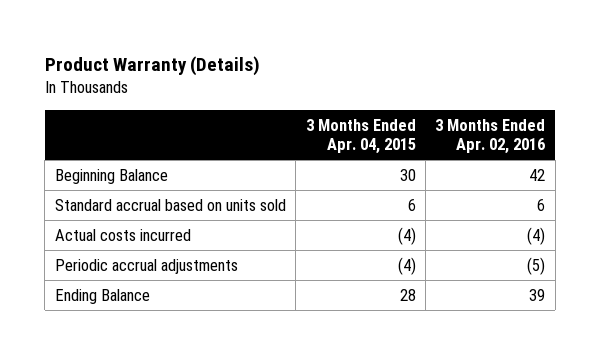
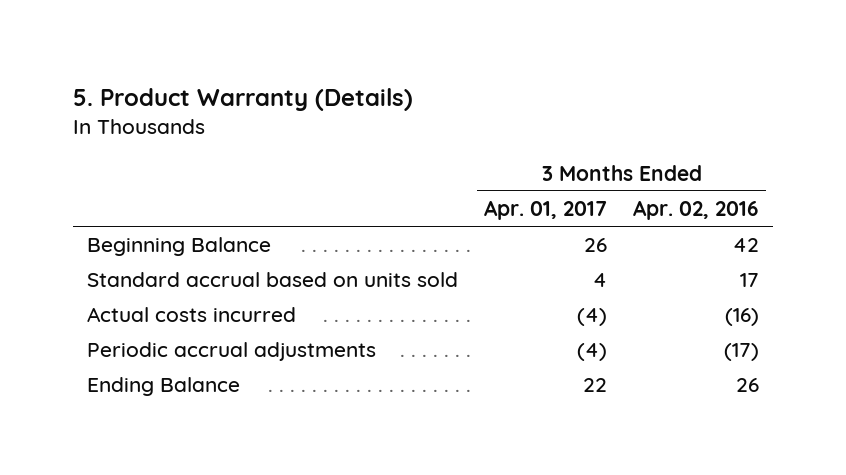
[44,55,260,76] Product Warranty (Details) -> [73,87,414,111] 5. Product Warranty (Details)
[305,119,416,155] 3 Months Ended Apr. 04, 2015 -> none
none -> [483,199,607,220] Apr. 01, 2017
[537,198,546,211] 6 -> [740,273,760,288] 17
[527,226,546,245] (4) -> [725,308,760,327] (16)
[527,256,546,275] (5) -> [724,343,760,362] (17)
[529,288,546,301] 39 -> [736,378,760,393] 26

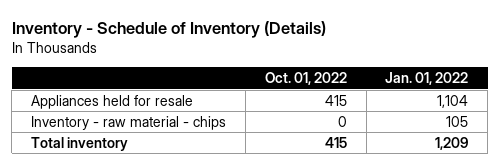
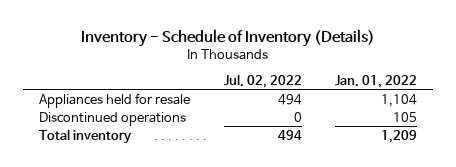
[264,72,347,86] Oct. 01, 2022 -> none
none -> [223,73,302,88] Jul. 02, 2022
[31,115,227,130] Inventory - raw material - chips -> [39,111,187,126] Discontinued operations

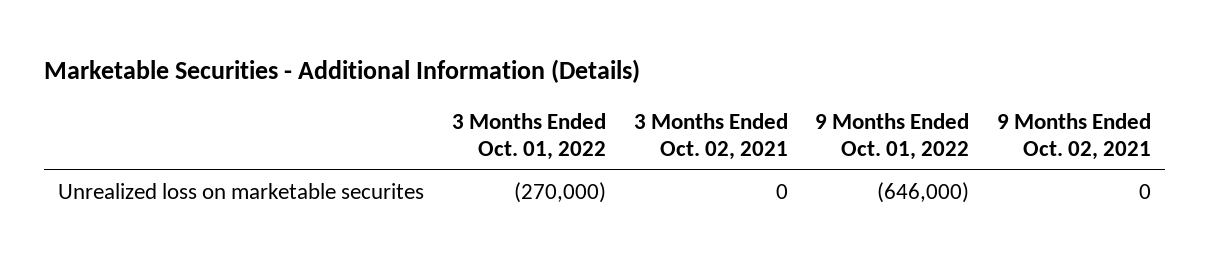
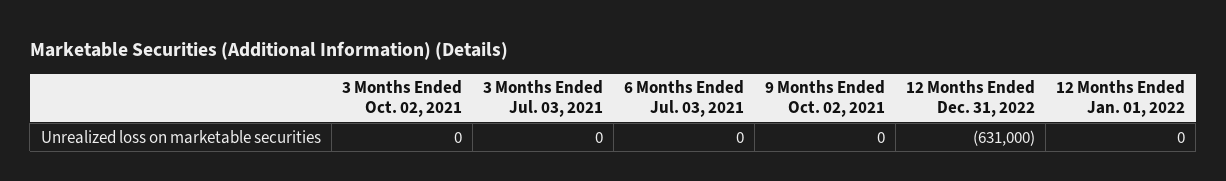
[44,58,641,83] Marketable Securities - Additional Information (Details) -> [29,41,508,61] Marketable Securities (Additional Information) (Details)
[451,112,606,161] 3 Months Ended Oct. 01, 2022 -> none
[815,112,970,161] 9 Months Ended Oct. 01, 2022 -> none
none -> [482,80,603,118] 3 Months Ended Jul. 03, 2021
none -> [623,80,744,118] 6 Months Ended Jul. 03, 2021
none -> [906,80,1036,118] 12 Months Ended Dec. 31, 2022
none -> [1056,80,1186,118] 12 Months Ended Jan. 01, 2022
[58,182,425,199] Unrealized loss on marketable securites -> [40,129,321,144] Unrealized loss on marketable securities

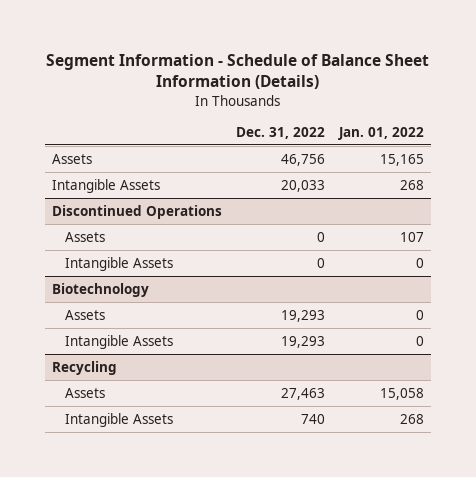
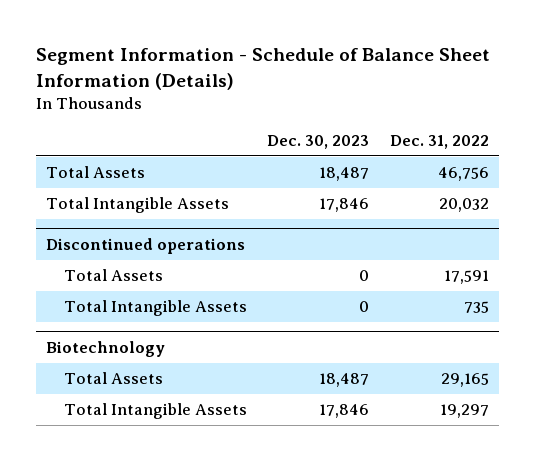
[338,127,425,141] Jan. 01, 2022 -> none
none -> [267,135,370,150] Dec. 30, 2023
[52,153,93,164] Assets -> [46,166,146,179] Total Assets
[52,178,161,193] Intangible Assets -> [46,197,230,214] Total Intangible Assets
[281,179,326,192] 20,033 -> [438,198,489,213] 20,032
[52,204,223,219] Discontinued Operations -> [46,237,246,254] Discontinued operations
[64,231,105,242] Assets -> [63,269,163,282] Total Assets
[317,231,326,242] 0 -> [443,270,489,285] 17,591
[64,256,173,271] Intangible Assets -> [63,300,247,317] Total Intangible Assets
[317,257,326,268] 0 -> [463,301,489,314] 735
[52,360,118,375] Recycling -> none
[64,387,105,398] Assets -> none
[64,412,173,427] Intangible Assets -> none
[64,309,105,320] Assets -> [63,372,163,385] Total Assets
[281,309,326,322] 19,293 -> [440,373,489,388] 29,165
[64,334,173,349] Intangible Assets -> [63,403,247,420] Total Intangible Assets
[281,335,326,348] 19,293 -> [439,404,489,419] 19,297

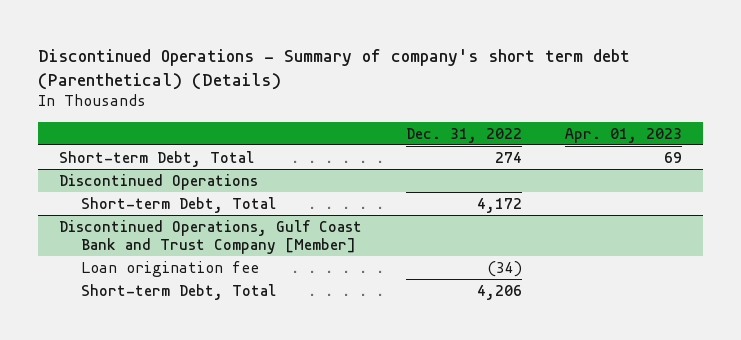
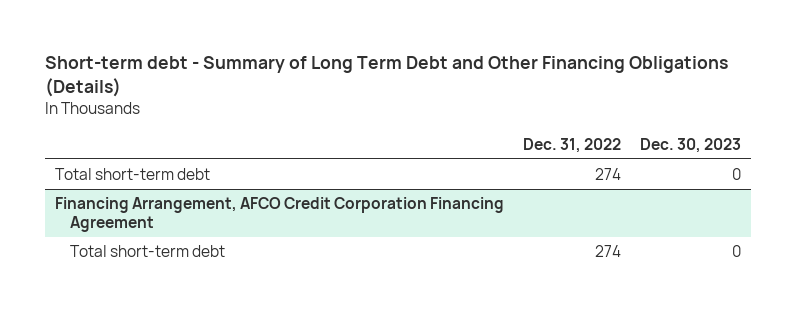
[37,48,630,90] Discontinued Operations - Summary of company's short term debt (Parenthetical) (Details) -> [45,56,729,98] Short-term debt - Summary of Long Term Debt and Other Financing Obligations (Details)
[564,127,682,143] Apr. 01, 2023 -> none
none -> [640,137,742,153] Dec. 30, 2023
[59,173,259,190] Discontinued Operations -> none
[59,219,363,254] Discontinued Operations, Gulf Coast Bank and Trust Company [Member] -> none
[81,260,260,277] Loan origination fee -> none
[81,283,277,300] Short-term Debt, Total -> none
[59,150,255,167] Short-term Debt, Total -> [54,168,210,181] Total short-term debt
none -> [54,197,504,232] Financing Arrangement, AFCO Credit Corporation Financing Agreement
[81,196,277,213] Short-term Debt, Total -> [69,245,225,258] Total short-term debt
[476,197,522,213] 4,172 -> [595,245,622,258] 274

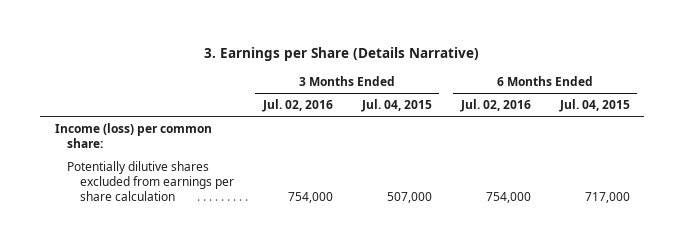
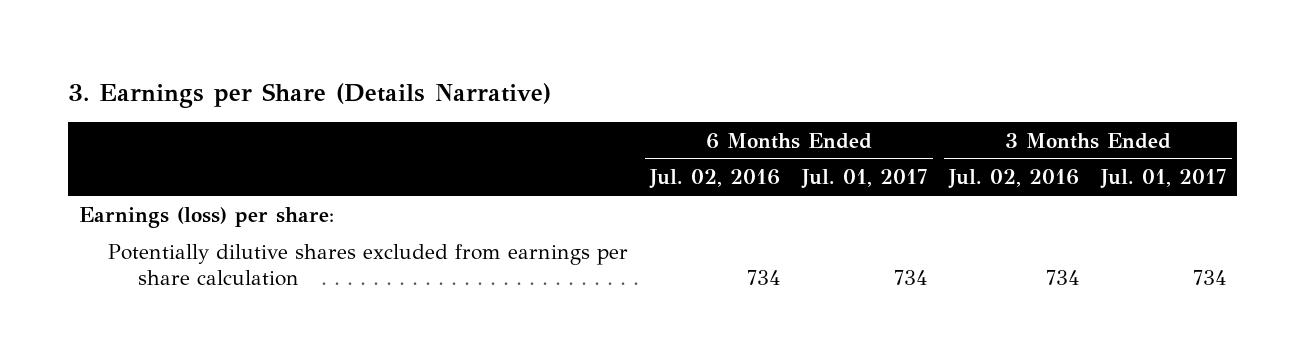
[360,98,432,112] Jul. 04, 2015 -> none
[558,98,630,112] Jul. 04, 2015 -> none
none -> [801,169,928,190] Jul. 01, 2017
none -> [1100,169,1227,190] Jul. 01, 2017
[54,122,212,148] Income (loss) per common share: -> [78,206,334,228] Earnings (loss) per share:
[287,192,333,204] 754,000 -> [1046,270,1080,286] 734
[485,192,531,204] 754,000 -> [747,270,781,286] 734

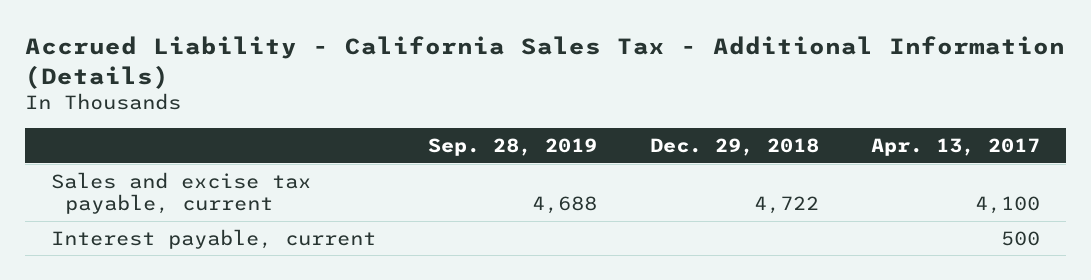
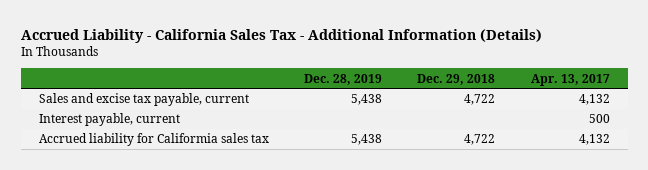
[428,138,598,157] Sep. 28, 2019 -> none
none -> [304,73,383,85] Dec. 28, 2019
[975,196,1041,215] 4,100 -> [578,94,610,106] 4,132
none -> [38,133,269,147] Accrued liability for Califormia sales tax

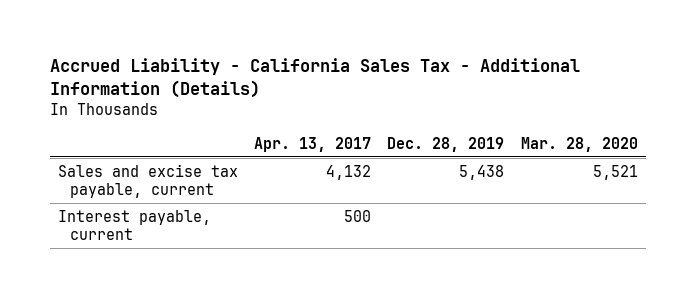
[417,73,496,85] Dec. 29, 2018 -> none
none -> [520,136,638,152] Mar. 28, 2020
[38,133,269,147] Accrued liability for Califormia sales tax -> none

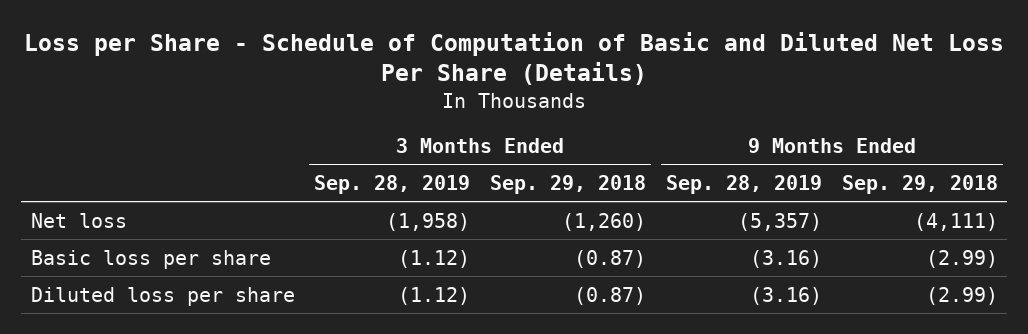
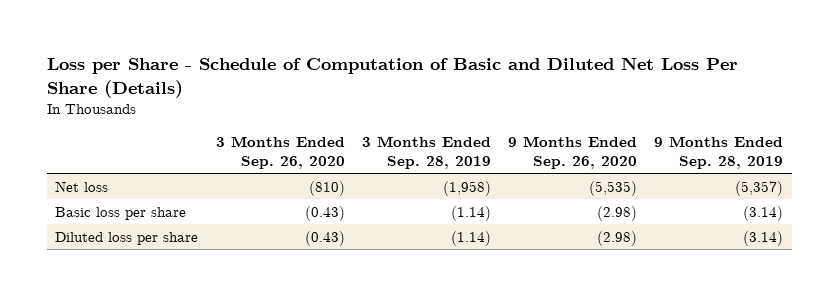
[490,174,647,194] Sep. 29, 2018 -> none
[841,174,998,194] Sep. 29, 2018 -> none
none -> [215,135,345,170] 3 Months Ended Sep. 26, 2020
none -> [508,135,638,170] 9 Months Ended Sep. 26, 2020
[398,249,471,268] (1.12) -> [450,205,491,221] (1.14)
[749,249,822,268] (3.16) -> [743,205,784,221] (3.14)
[398,286,471,305] (1.12) -> [450,230,491,246] (1.14)
[749,286,822,305] (3.16) -> [743,230,784,246] (3.14)

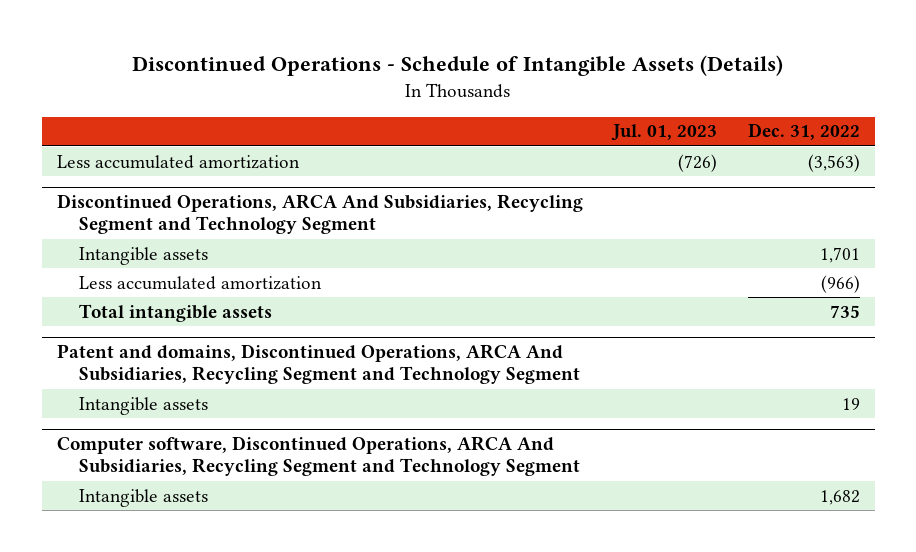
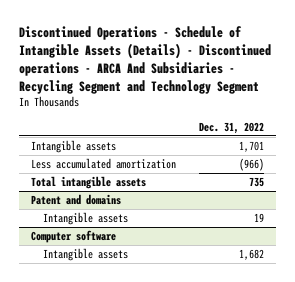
[132,55,784,77] Discontinued Operations - Schedule of Intangible Assets (Details) -> [18,25,271,94] Discontinued Operations - Schedule of Intangible Assets (Details) - Discontinued operations - ARCA And Subsidiaries - Recycling Segment and Technology Segment
[611,124,718,142] Jul. 01, 2023 -> none
[56,154,300,169] Less accumulated amortization -> none
[56,193,583,235] Discontinued Operations, ARCA And Subsidiaries, Recycling Segment and Technology Segment -> none
[56,343,580,385] Patent and domains, Discontinued Operations, ARCA And Subsidiaries, Recycling Segment and Technology Segment -> none
none -> [30,193,121,205] Patent and domains
[56,435,580,477] Computer software, Discontinued Operations, ARCA And Subsidiaries, Recycling Segment and Technology Segment -> none
none -> [30,229,116,243] Computer software

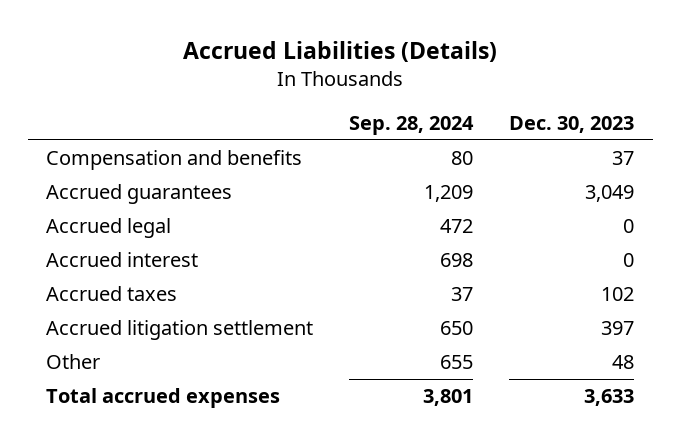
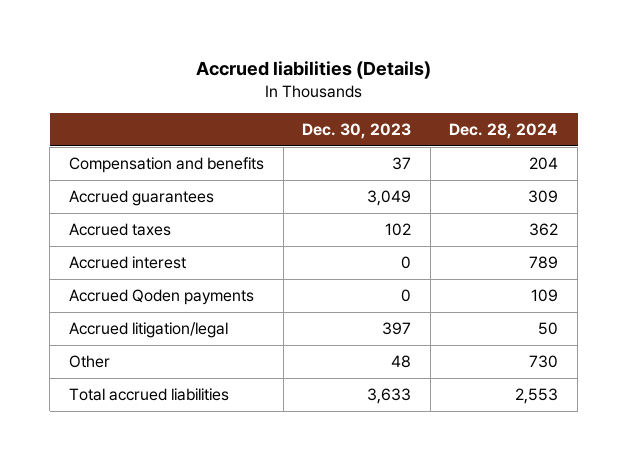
[183,41,498,63] Accrued Liabilities (Details) -> [195,60,431,79] Accrued liabilities (Details)
[349,116,475,136] Sep. 28, 2024 -> none
none -> [449,122,559,139] Dec. 28, 2024
[45,218,171,239] Accrued legal -> none
[45,252,198,268] Accrued interest -> [68,256,186,270] Accrued interest
none -> [68,289,254,306] Accrued Qoden payments
[45,320,313,341] Accrued litigation settlement -> [68,322,228,339] Accrued litigation/legal
[45,388,280,409] Total accrued expenses -> [68,388,229,402] Total accrued liabilities

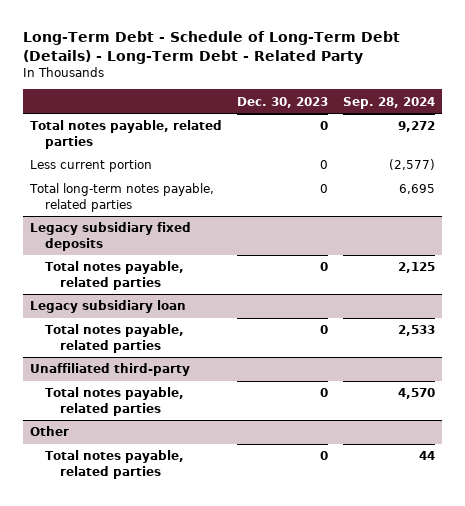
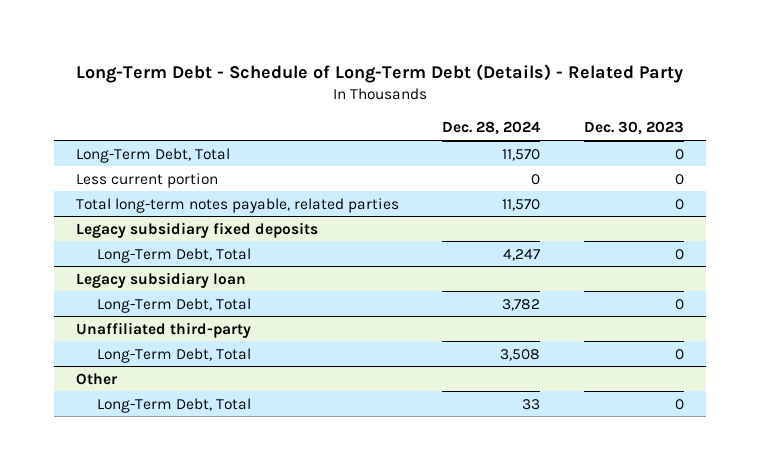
[23,30,401,64] Long-Term Debt - Schedule of Long-Term Debt (Details) - Long-Term Debt - Related Party -> [75,64,683,84] Long-Term Debt - Schedule of Long-Term Debt (Details) - Related Party
[342,96,435,109] Sep. 28, 2024 -> none
none -> [442,121,541,136] Dec. 28, 2024
[30,120,223,149] Total notes payable, related parties -> [75,147,230,163] Long-Term Debt, Total
[45,261,185,290] Total notes payable, related parties -> [97,247,252,263] Long-Term Debt, Total
[45,324,185,353] Total notes payable, related parties -> [97,297,252,313] Long-Term Debt, Total
[45,387,185,416] Total notes payable, related parties -> [97,347,252,363] Long-Term Debt, Total
[45,450,185,479] Total notes payable, related parties -> [97,397,252,413] Long-Term Debt, Total

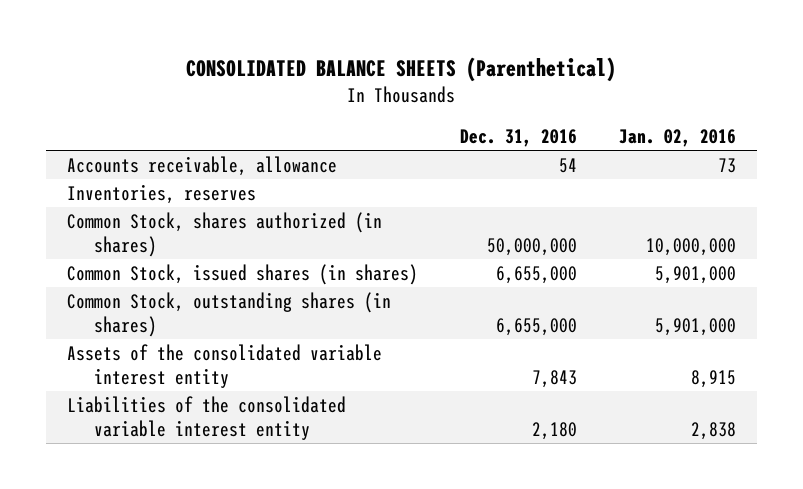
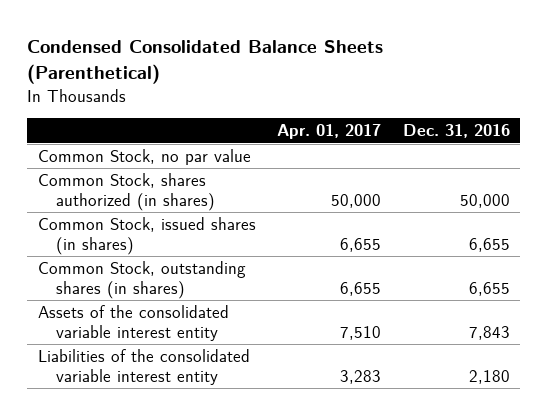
[186,57,617,83] CONSOLIDATED BALANCE SHEETS (Parenthetical) -> [27,40,384,85] Condensed Consolidated Balance Sheets (Parenthetical)
[619,129,737,148] Jan. 02, 2016 -> none
none -> [277,124,382,140] Apr. 01, 2017
[66,156,337,177] Accounts receivable, allowance -> none
[66,184,256,205] Inventories, reserves -> none
none -> [38,148,252,165] Common Stock, no par value
[486,237,577,256] 50,000,000 -> [459,193,510,208] 50,000
[495,266,577,285] 6,655,000 -> [468,237,510,252] 6,655
[495,317,577,336] 6,655,000 -> [468,281,510,296] 6,655

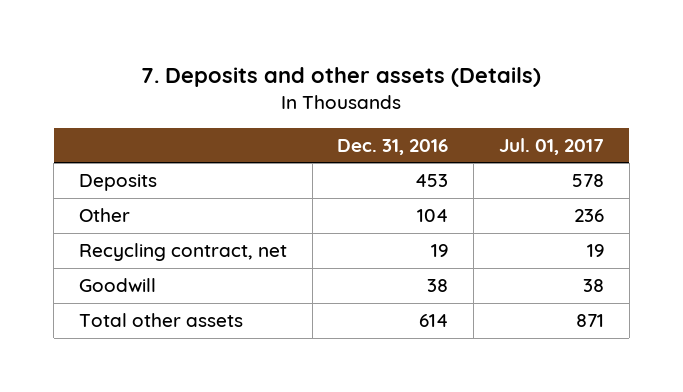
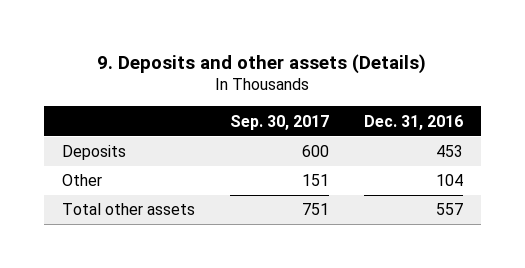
[141,67,542,88] 7. Deposits and other assets (Details) -> [97,53,427,74] 9. Deposits and other assets (Details)
[499,137,605,155] Jul. 01, 2017 -> none
none -> [229,114,329,130] Sep. 30, 2017
[78,243,287,262] Recycling contract, net -> none
[78,278,156,293] Goodwill -> none
[419,314,449,328] 614 -> [436,203,464,216] 557

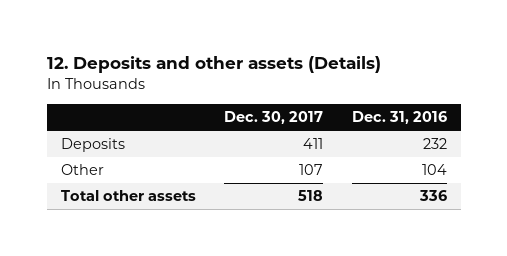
[97,53,427,74] 9. Deposits and other assets (Details) -> [46,56,381,74] 12. Deposits and other assets (Details)
[229,114,329,130] Sep. 30, 2017 -> none
none -> [224,110,324,124] Dec. 30, 2017
[436,145,464,158] 453 -> [422,138,447,150] 232
[436,203,464,216] 557 -> [418,190,447,202] 336

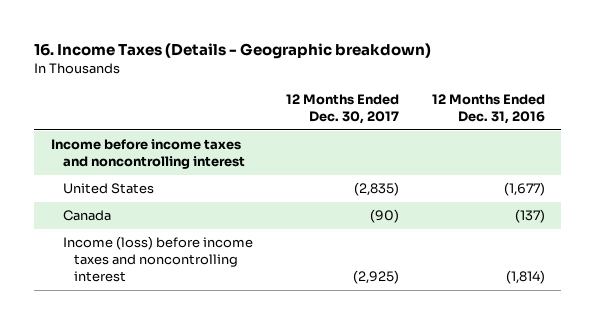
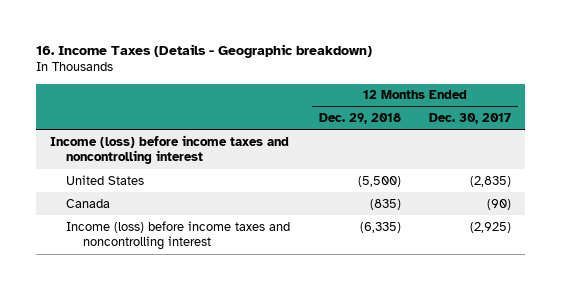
[431,94,545,125] 12 Months Ended Dec. 31, 2016 -> none
none -> [318,113,401,125] Dec. 29, 2018
[50,139,245,170] Income before income taxes and noncontrolling interest -> [49,134,289,165] Income (loss) before income taxes and noncontrolling interest

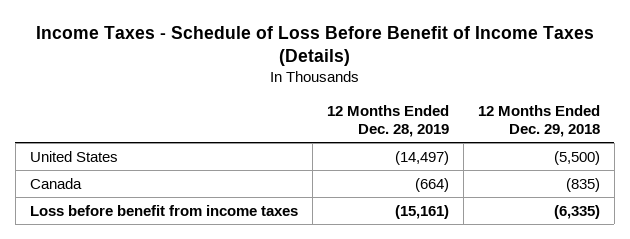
[35,43,372,58] 16. Income Taxes (Details - Geographic breakdown) -> [35,25,594,67] Income Taxes - Schedule of Loss Before Benefit of Income Taxes (Details)
[428,113,511,125] Dec. 30, 2017 -> none
none -> [326,104,449,137] 12 Months Ended Dec. 28, 2019
[49,134,289,165] Income (loss) before income taxes and noncontrolling interest -> none
[66,220,291,251] Income (loss) before income taxes and noncontrolling interest -> [29,204,298,216] Loss before benefit from income taxes

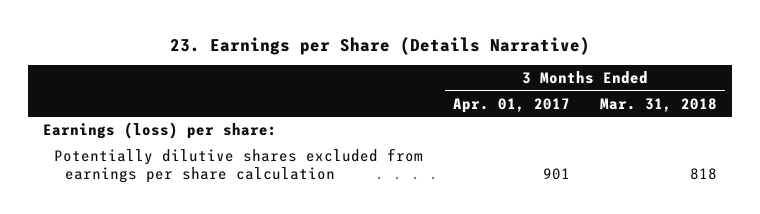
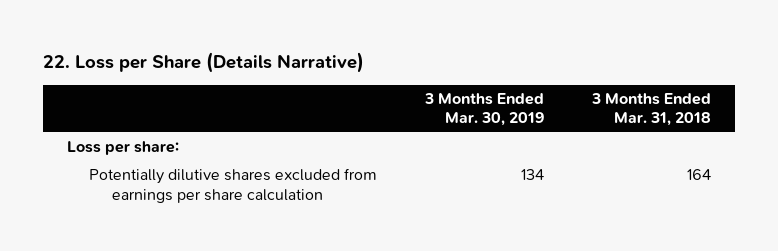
[169,36,590,55] 23. Earnings per Share (Details Narrative) -> [43,52,365,74] 22. Loss per Share (Details Narrative)
[452,97,570,113] Apr. 01, 2017 -> none
none -> [424,92,545,127] 3 Months Ended Mar. 30, 2019
[42,121,277,139] Earnings (loss) per share: -> [67,141,180,156] Loss per share:
[689,167,717,180] 818 -> [687,169,712,181] 164

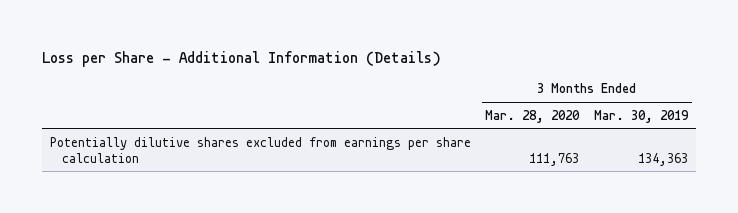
[43,52,365,74] 22. Loss per Share (Details Narrative) -> [42,50,442,67] Loss per Share - Additional Information (Details)
[591,92,712,127] 3 Months Ended Mar. 31, 2018 -> none
none -> [485,109,581,123] Mar. 28, 2020
[67,141,180,156] Loss per share: -> none
[521,169,545,181] 134 -> [638,152,689,166] 134,363

